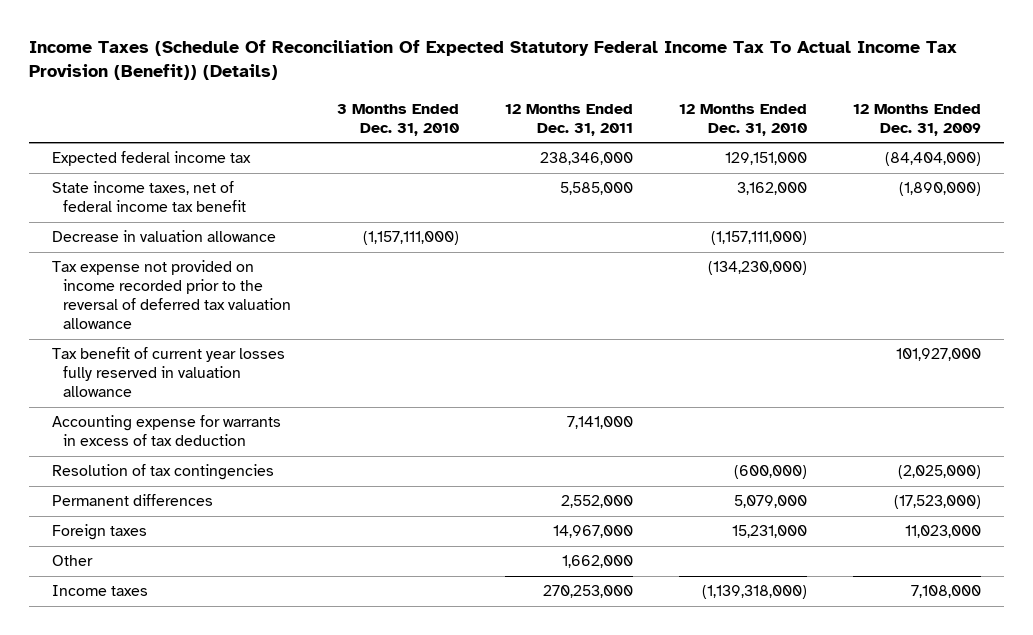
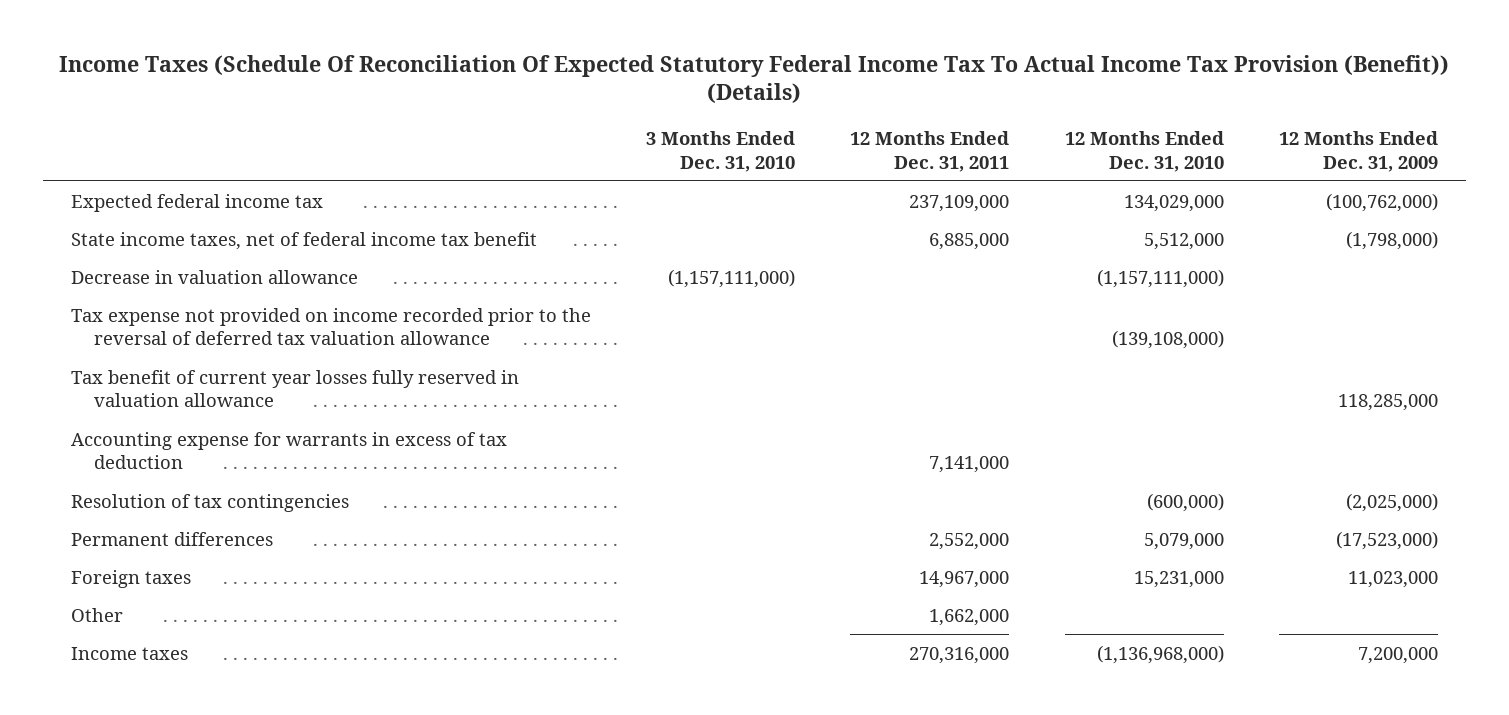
[539,152,633,166] 238,346,000 -> [909,194,1010,212] 237,109,000
[725,152,808,166] 129,151,000 -> [1123,194,1224,212] 134,029,000
[885,152,982,167] (84,404,000) -> [1326,192,1439,212] (100,762,000)
[559,182,633,196] 5,585,000 -> [929,232,1010,250] 6,885,000
[737,182,808,196] 3,162,000 -> [1143,232,1224,250] 5,512,000
[899,182,982,197] (1,890,000) -> [1346,230,1439,250] (1,798,000)
[708,261,808,276] (134,230,000) -> [1111,330,1224,350] (139,108,000)
[896,348,982,362] 101,927,000 -> [1338,394,1439,412] 118,285,000
[542,585,633,599] 270,253,000 -> [909,646,1010,664] 270,316,000
[702,585,808,600] (1,139,318,000) -> [1096,644,1224,664] (1,136,968,000)
[911,585,982,599] 7,108,000 -> [1358,646,1439,664] 7,200,000

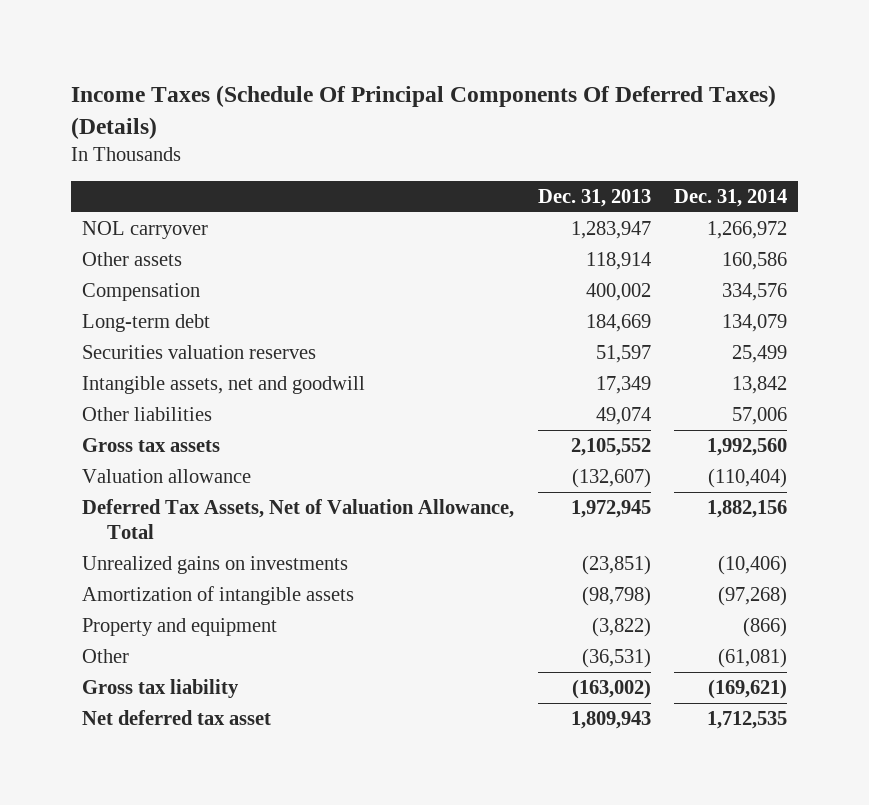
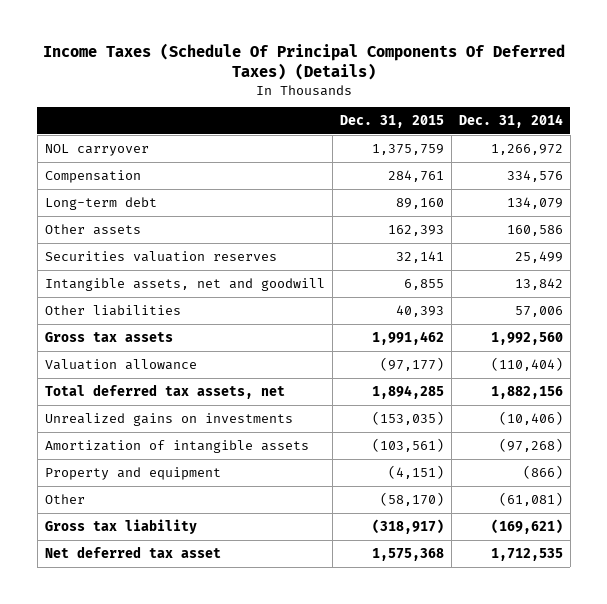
[537,189,651,208] Dec. 31, 2013 -> none
none -> [339,115,444,129] Dec. 31, 2015
[82,251,183,266] Other assets -> [44,223,141,235] Other assets
[82,498,515,540] Deferred Tax Assets, Net of Valuation Allowance, Total -> [44,383,285,399] Total deferred tax assets, net

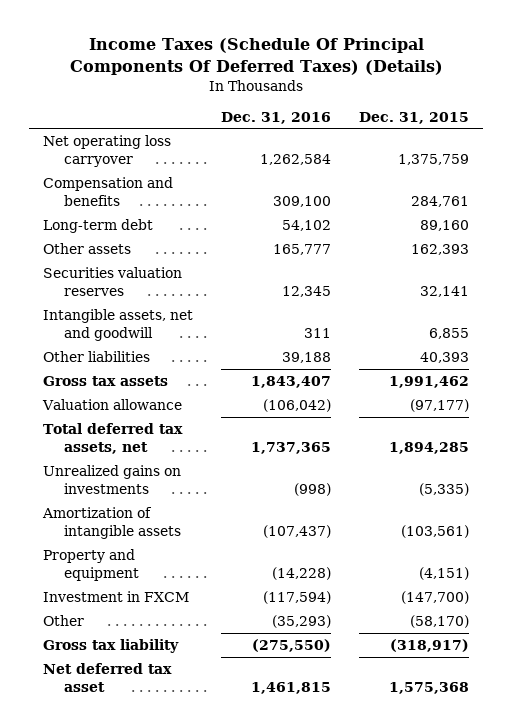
[458,114,563,129] Dec. 31, 2014 -> none
none -> [220,111,331,124] Dec. 31, 2016
[44,143,149,156] NOL carryover -> [42,134,171,167] Net operating loss carryover
[44,169,141,183] Compensation -> [42,176,173,206] Compensation and benefits
[371,410,444,425] (153,035) -> [418,482,469,496] (5,335)
none -> [42,590,189,602] Investment in FXCM

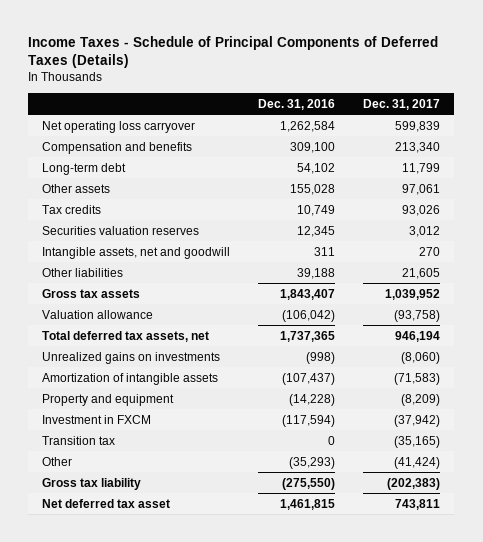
[69,38,443,75] Income Taxes (Schedule Of Principal Components Of Deferred Taxes) (Details) -> [28,35,439,69] Income Taxes - Schedule of Principal Components of Deferred Taxes (Details)
[358,111,469,124] Dec. 31, 2015 -> none
none -> [363,98,441,110] Dec. 31, 2017
[272,243,331,255] 165,777 -> [290,183,336,195] 155,028
none -> [42,204,102,214] Tax credits
none -> [42,435,116,445] Transition tax

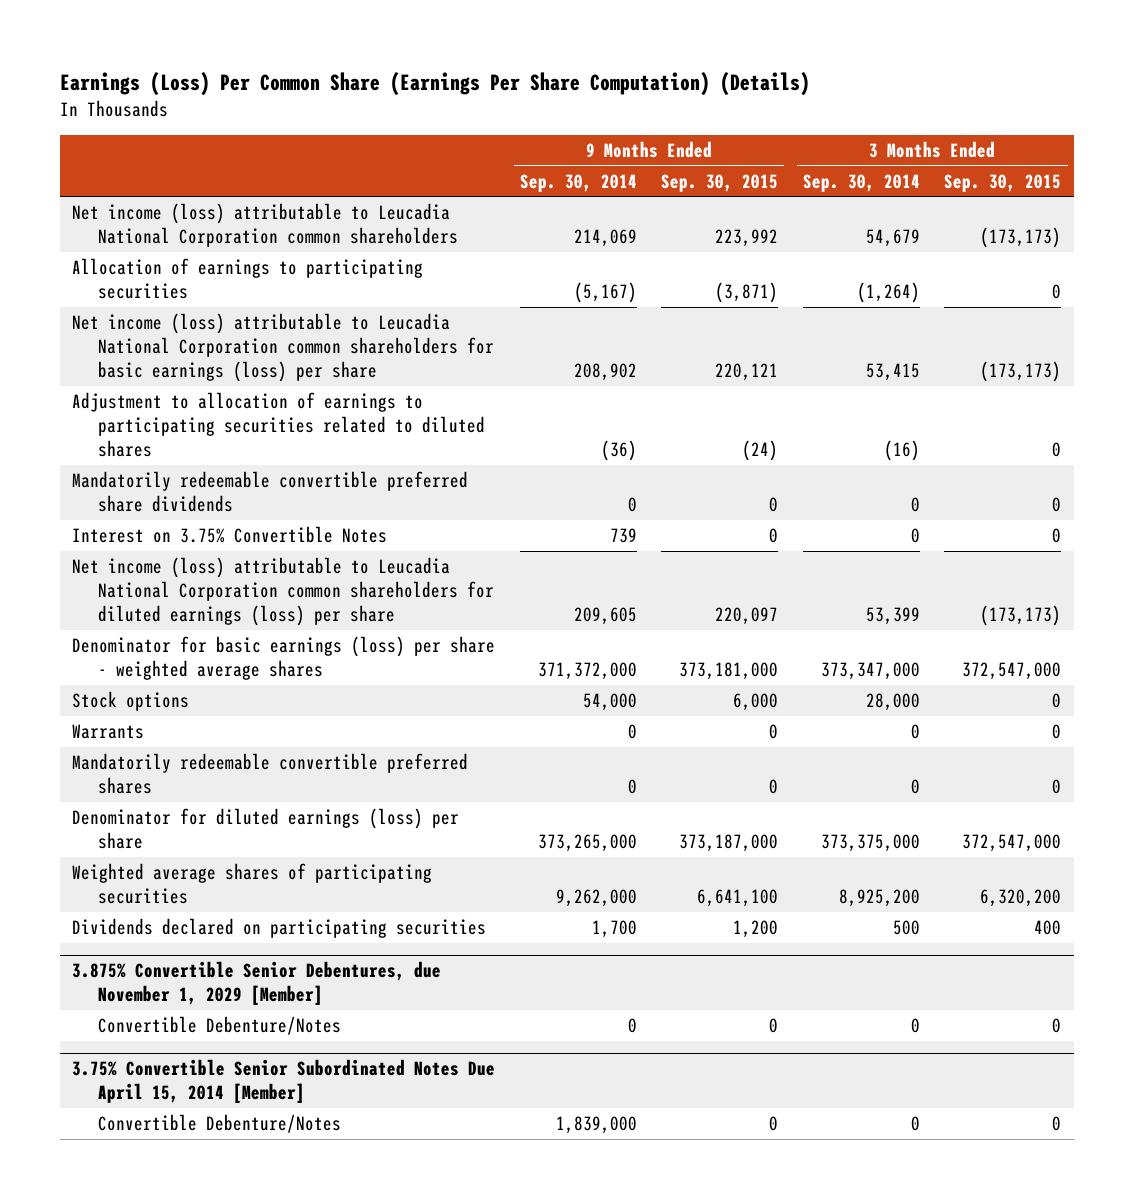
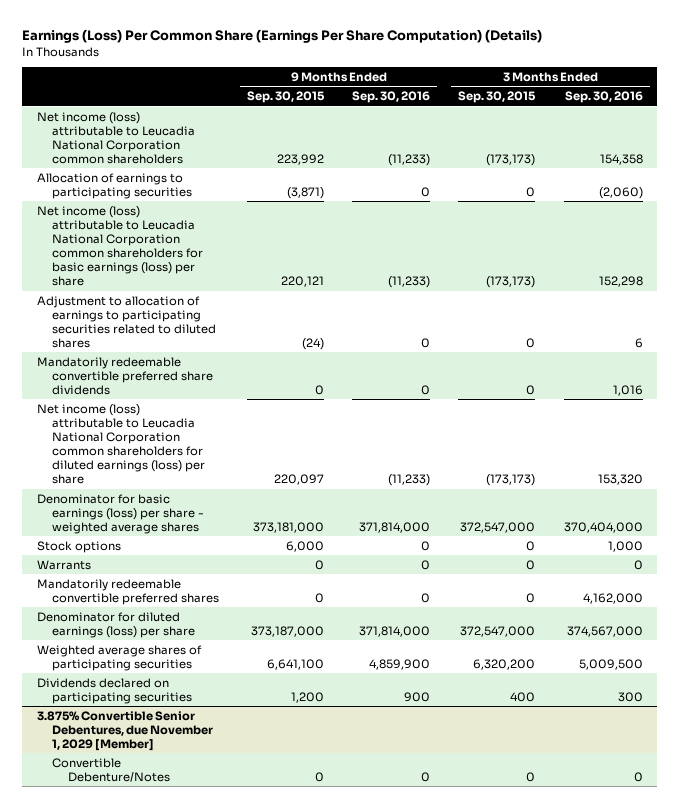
[519,173,637,192] Sep. 30, 2014 -> none
[802,173,920,192] Sep. 30, 2014 -> none
none -> [352,91,431,104] Sep. 30, 2016
none -> [564,91,643,104] Sep. 30, 2016
[72,526,388,544] Interest on 3.75% Convertible Notes -> none
[72,1059,496,1104] 3.75% Convertible Senior Subordinated Notes Due April 15, 2014 [Member] -> none
[98,1114,342,1134] Convertible Debenture/Notes -> none

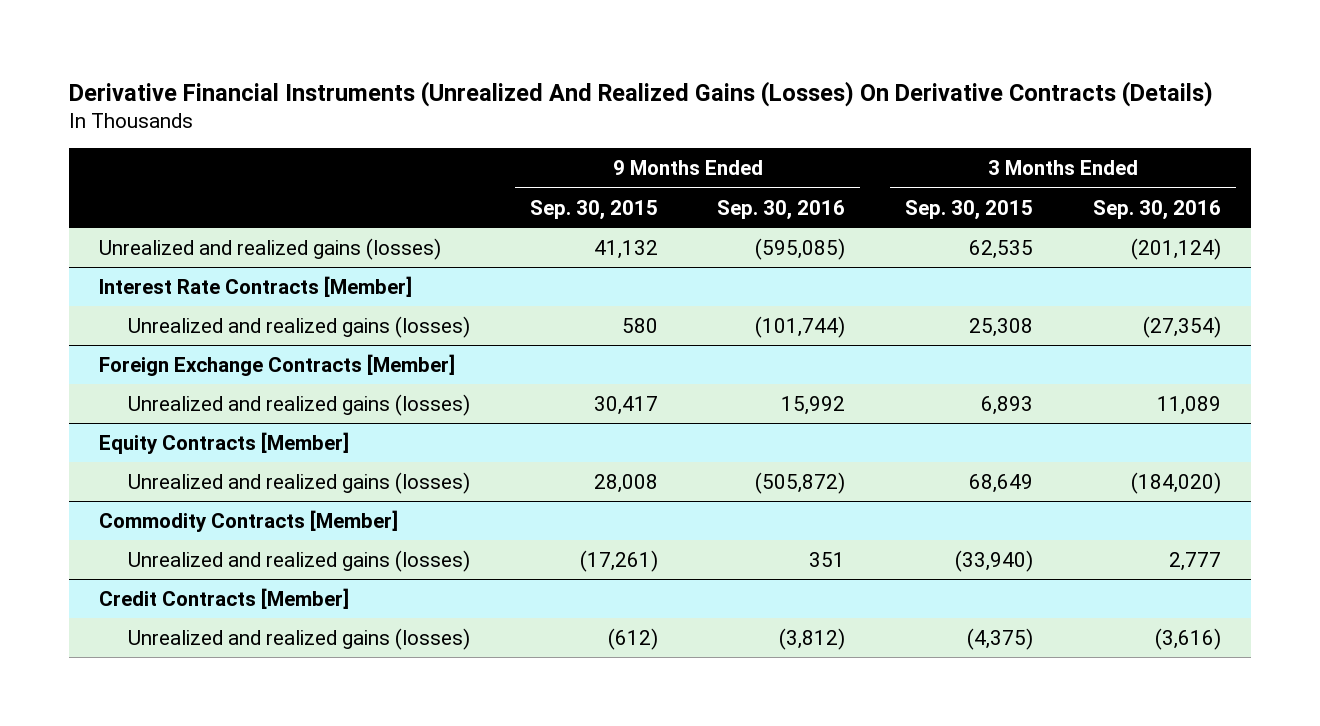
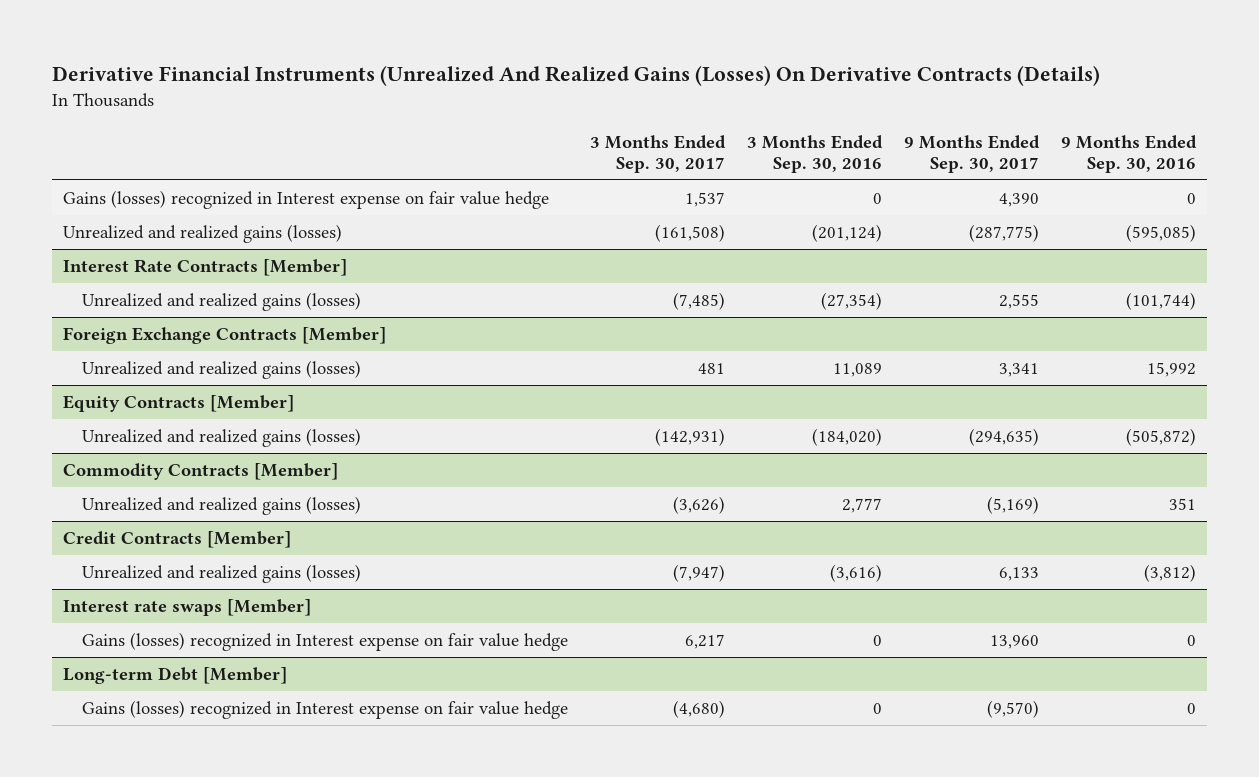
[529,199,658,220] Sep. 30, 2015 -> none
[905,199,1034,220] Sep. 30, 2015 -> none
none -> [589,134,726,173] 3 Months Ended Sep. 30, 2017
none -> [903,134,1040,173] 9 Months Ended Sep. 30, 2017
none -> [63,189,550,209] Gains (losses) recognized in Interest expense on fair value hedge
none -> [63,598,312,616] Interest rate swaps [Member]
none -> [82,631,569,651] Gains (losses) recognized in Interest expense on fair value hedge
none -> [63,666,288,684] Long-term Debt [Member]
none -> [82,699,569,719] Gains (losses) recognized in Interest expense on fair value hedge

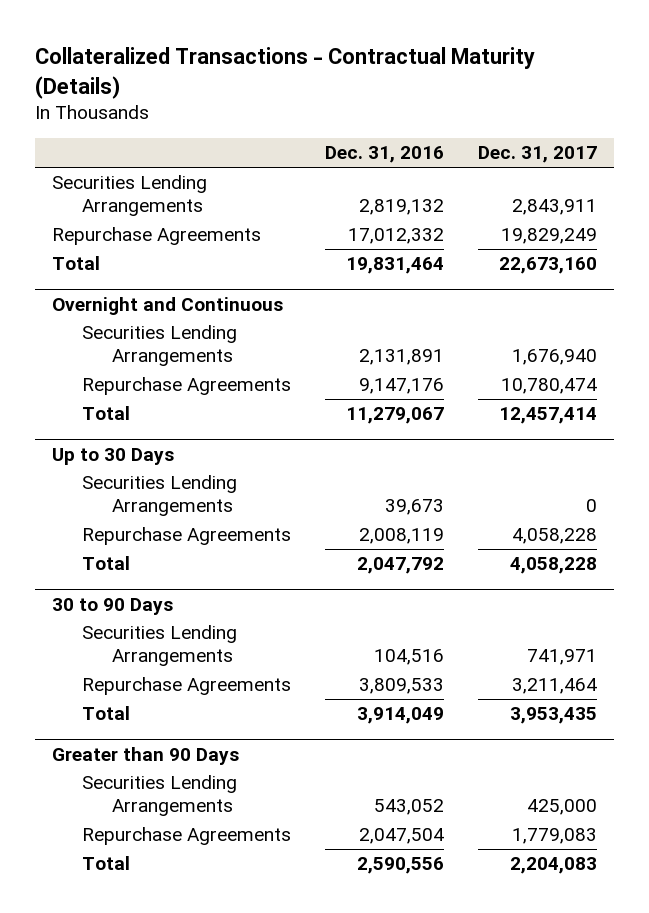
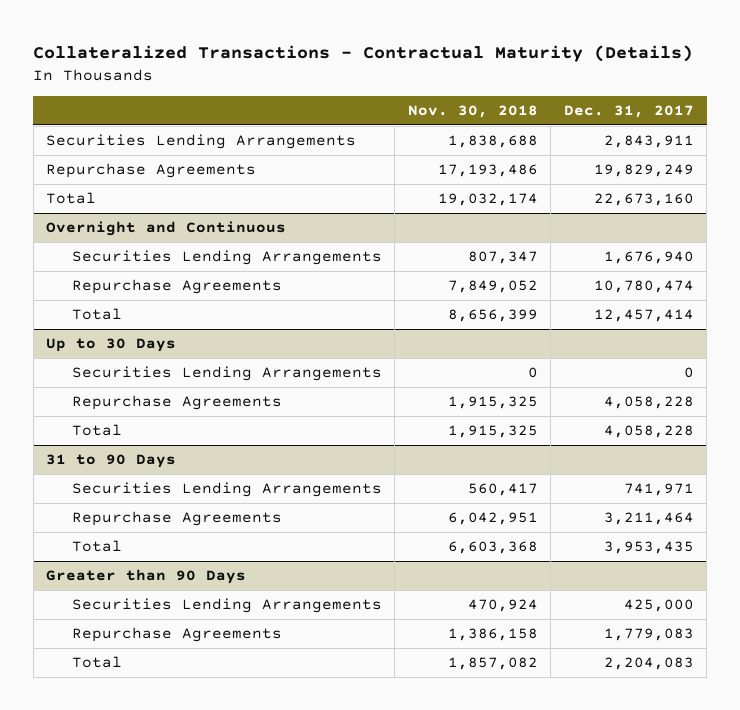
[325,146,445,164] Dec. 31, 2016 -> none
none -> [407,105,538,119] Nov. 30, 2018
[52,597,174,615] 30 to 90 Days -> [46,454,177,469] 31 to 90 Days

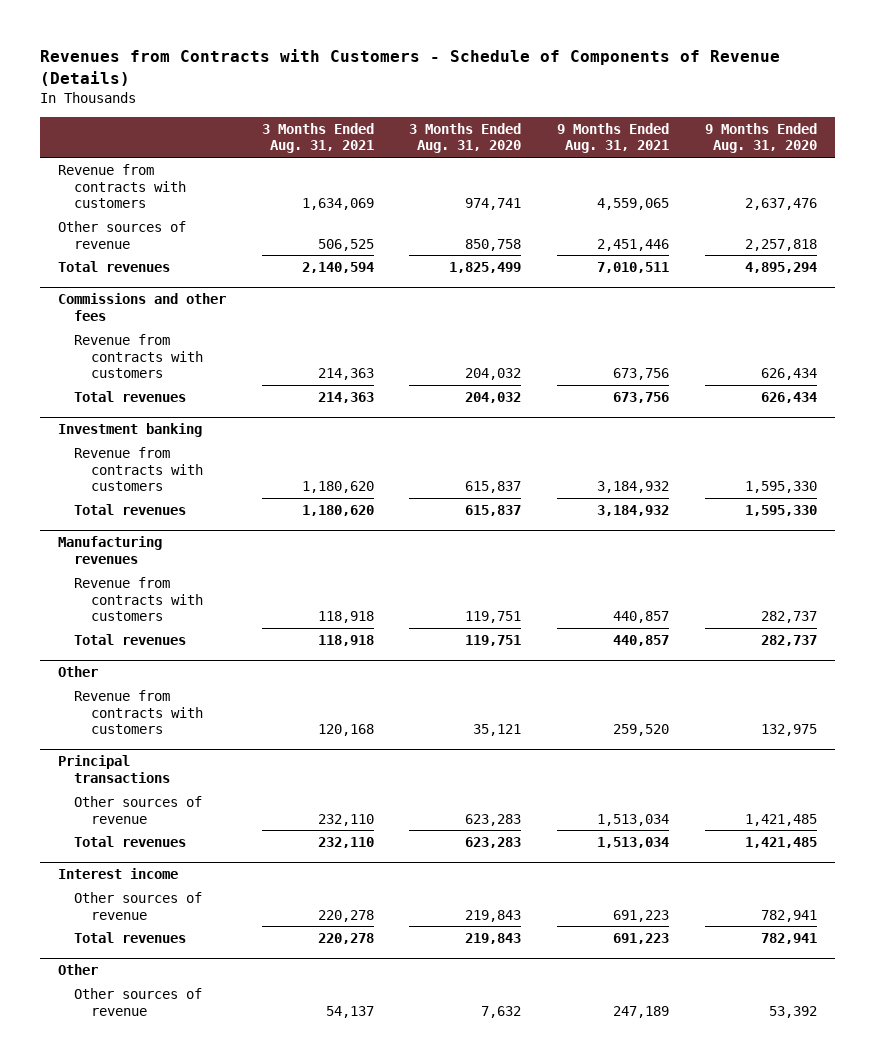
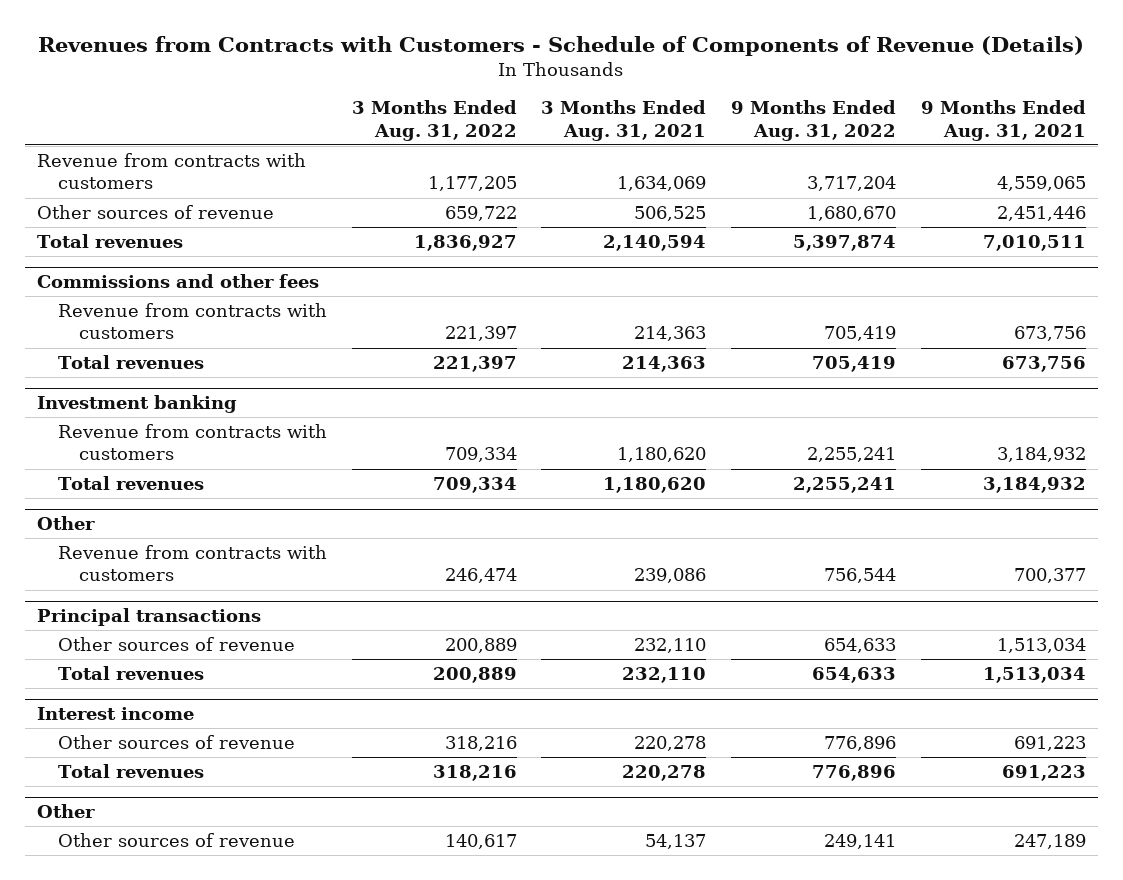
[409,122,522,154] 3 Months Ended Aug. 31, 2020 -> none
[704,122,817,154] 9 Months Ended Aug. 31, 2020 -> none
none -> [351,100,517,141] 3 Months Ended Aug. 31, 2022
none -> [731,100,897,141] 9 Months Ended Aug. 31, 2022
[57,536,162,565] Manufacturing revenues -> none
[74,576,203,622] Revenue from contracts with customers -> none
[74,633,187,645] Total revenues -> none
[317,724,374,737] 120,168 -> [634,568,707,584] 239,086
[612,724,669,737] 259,520 -> [1013,568,1086,584] 700,377

